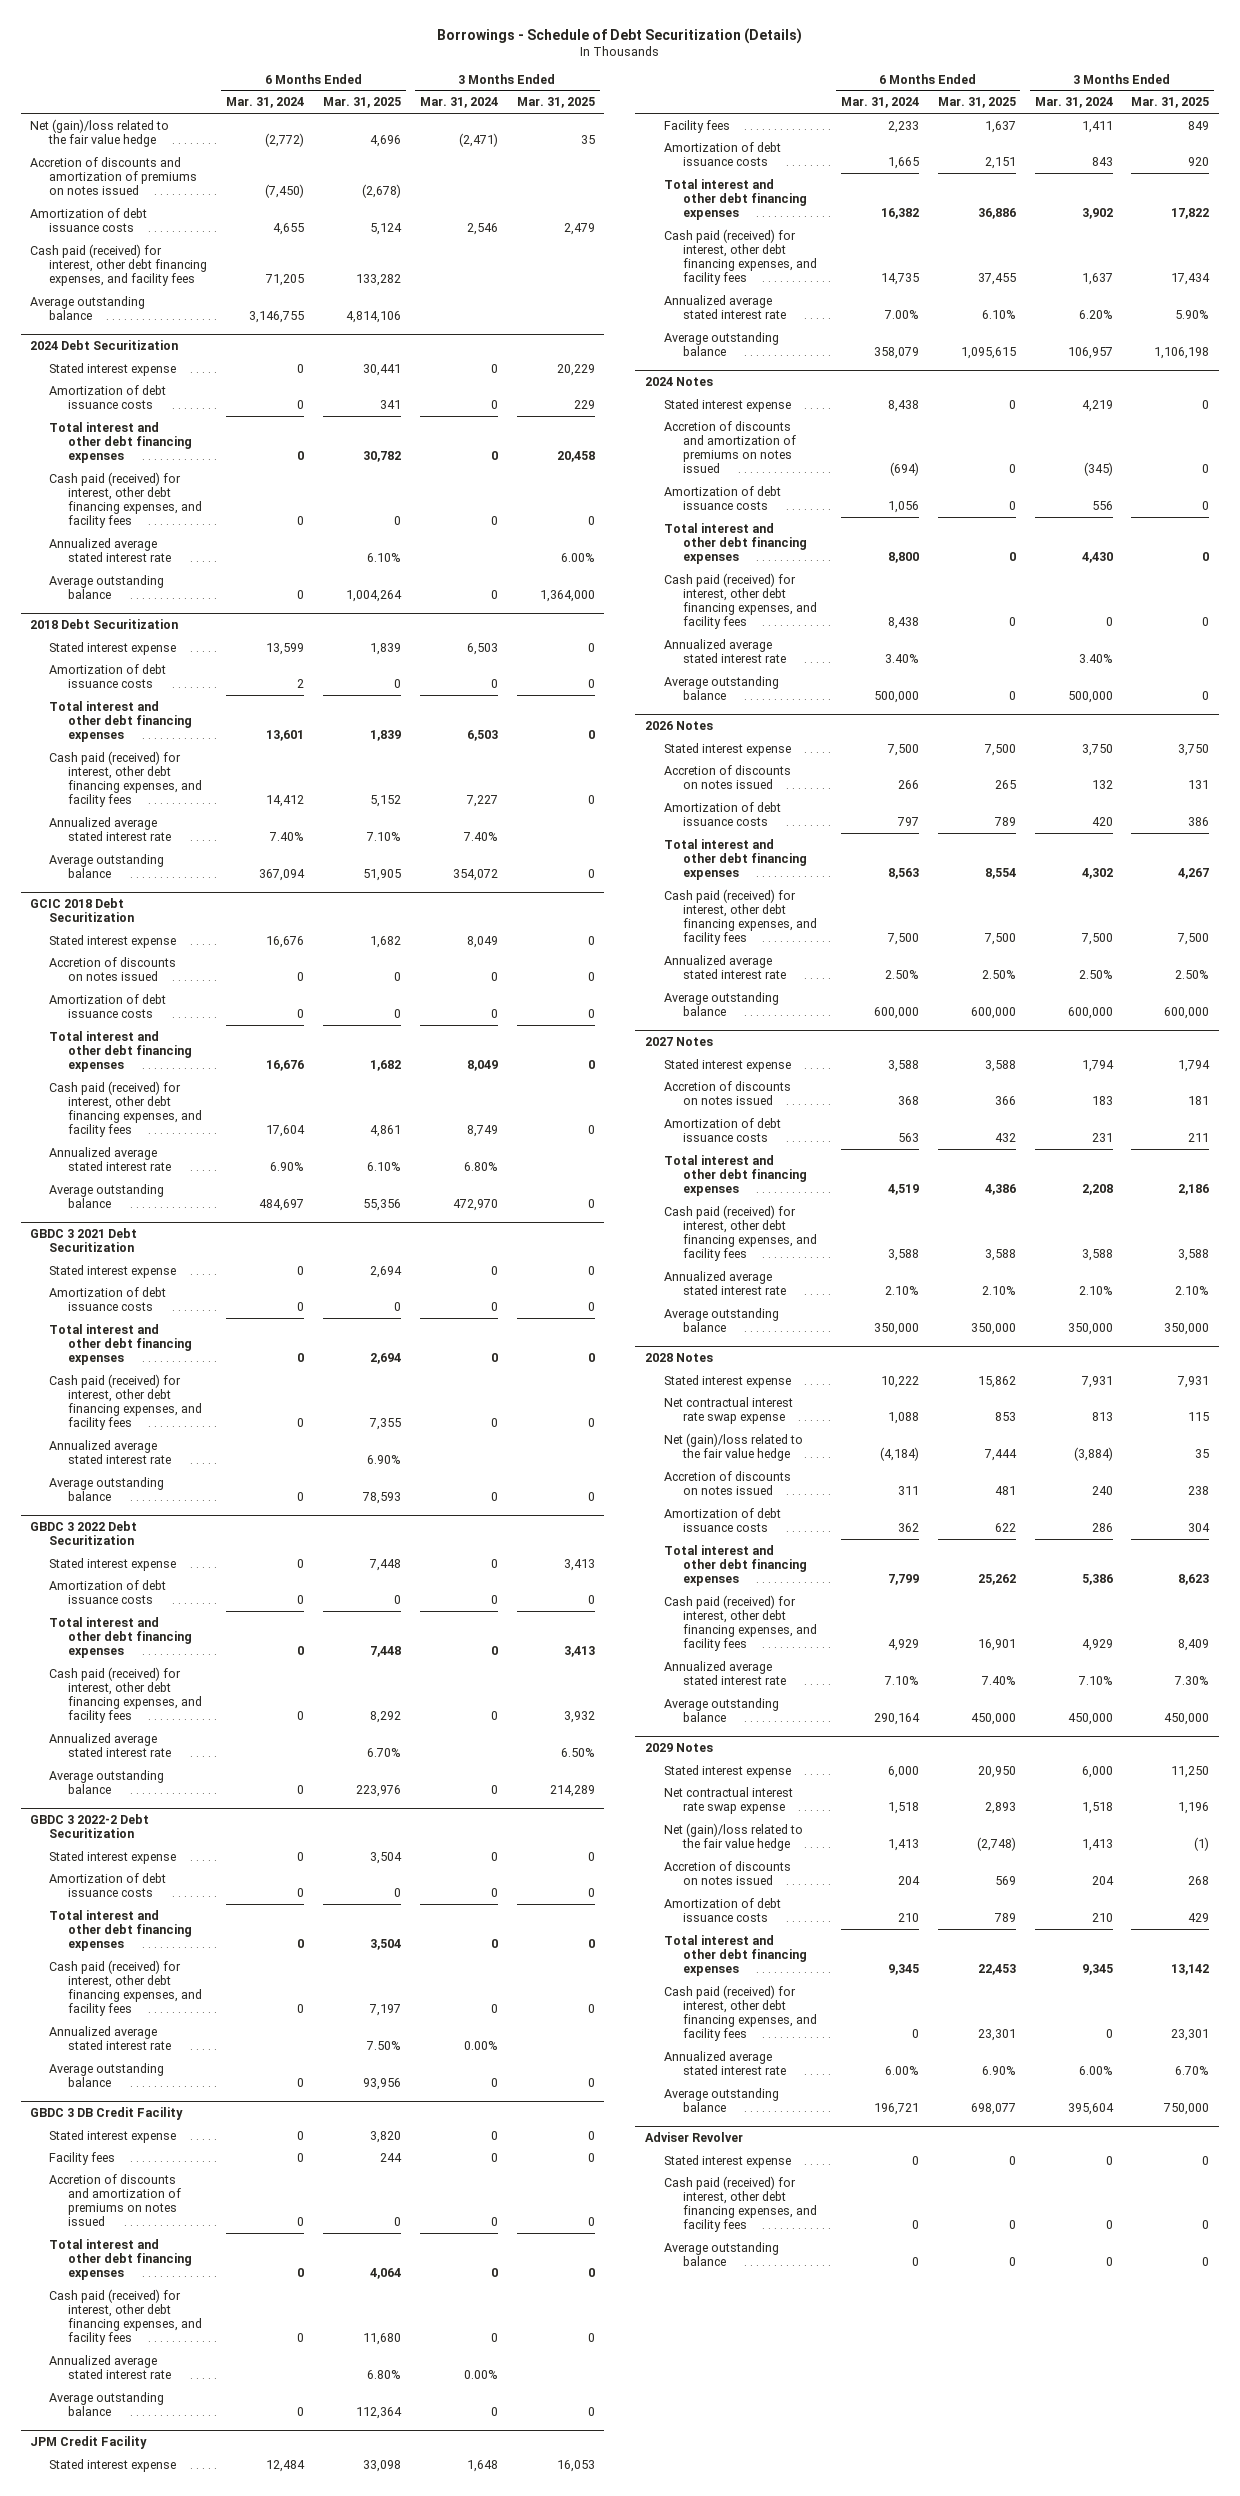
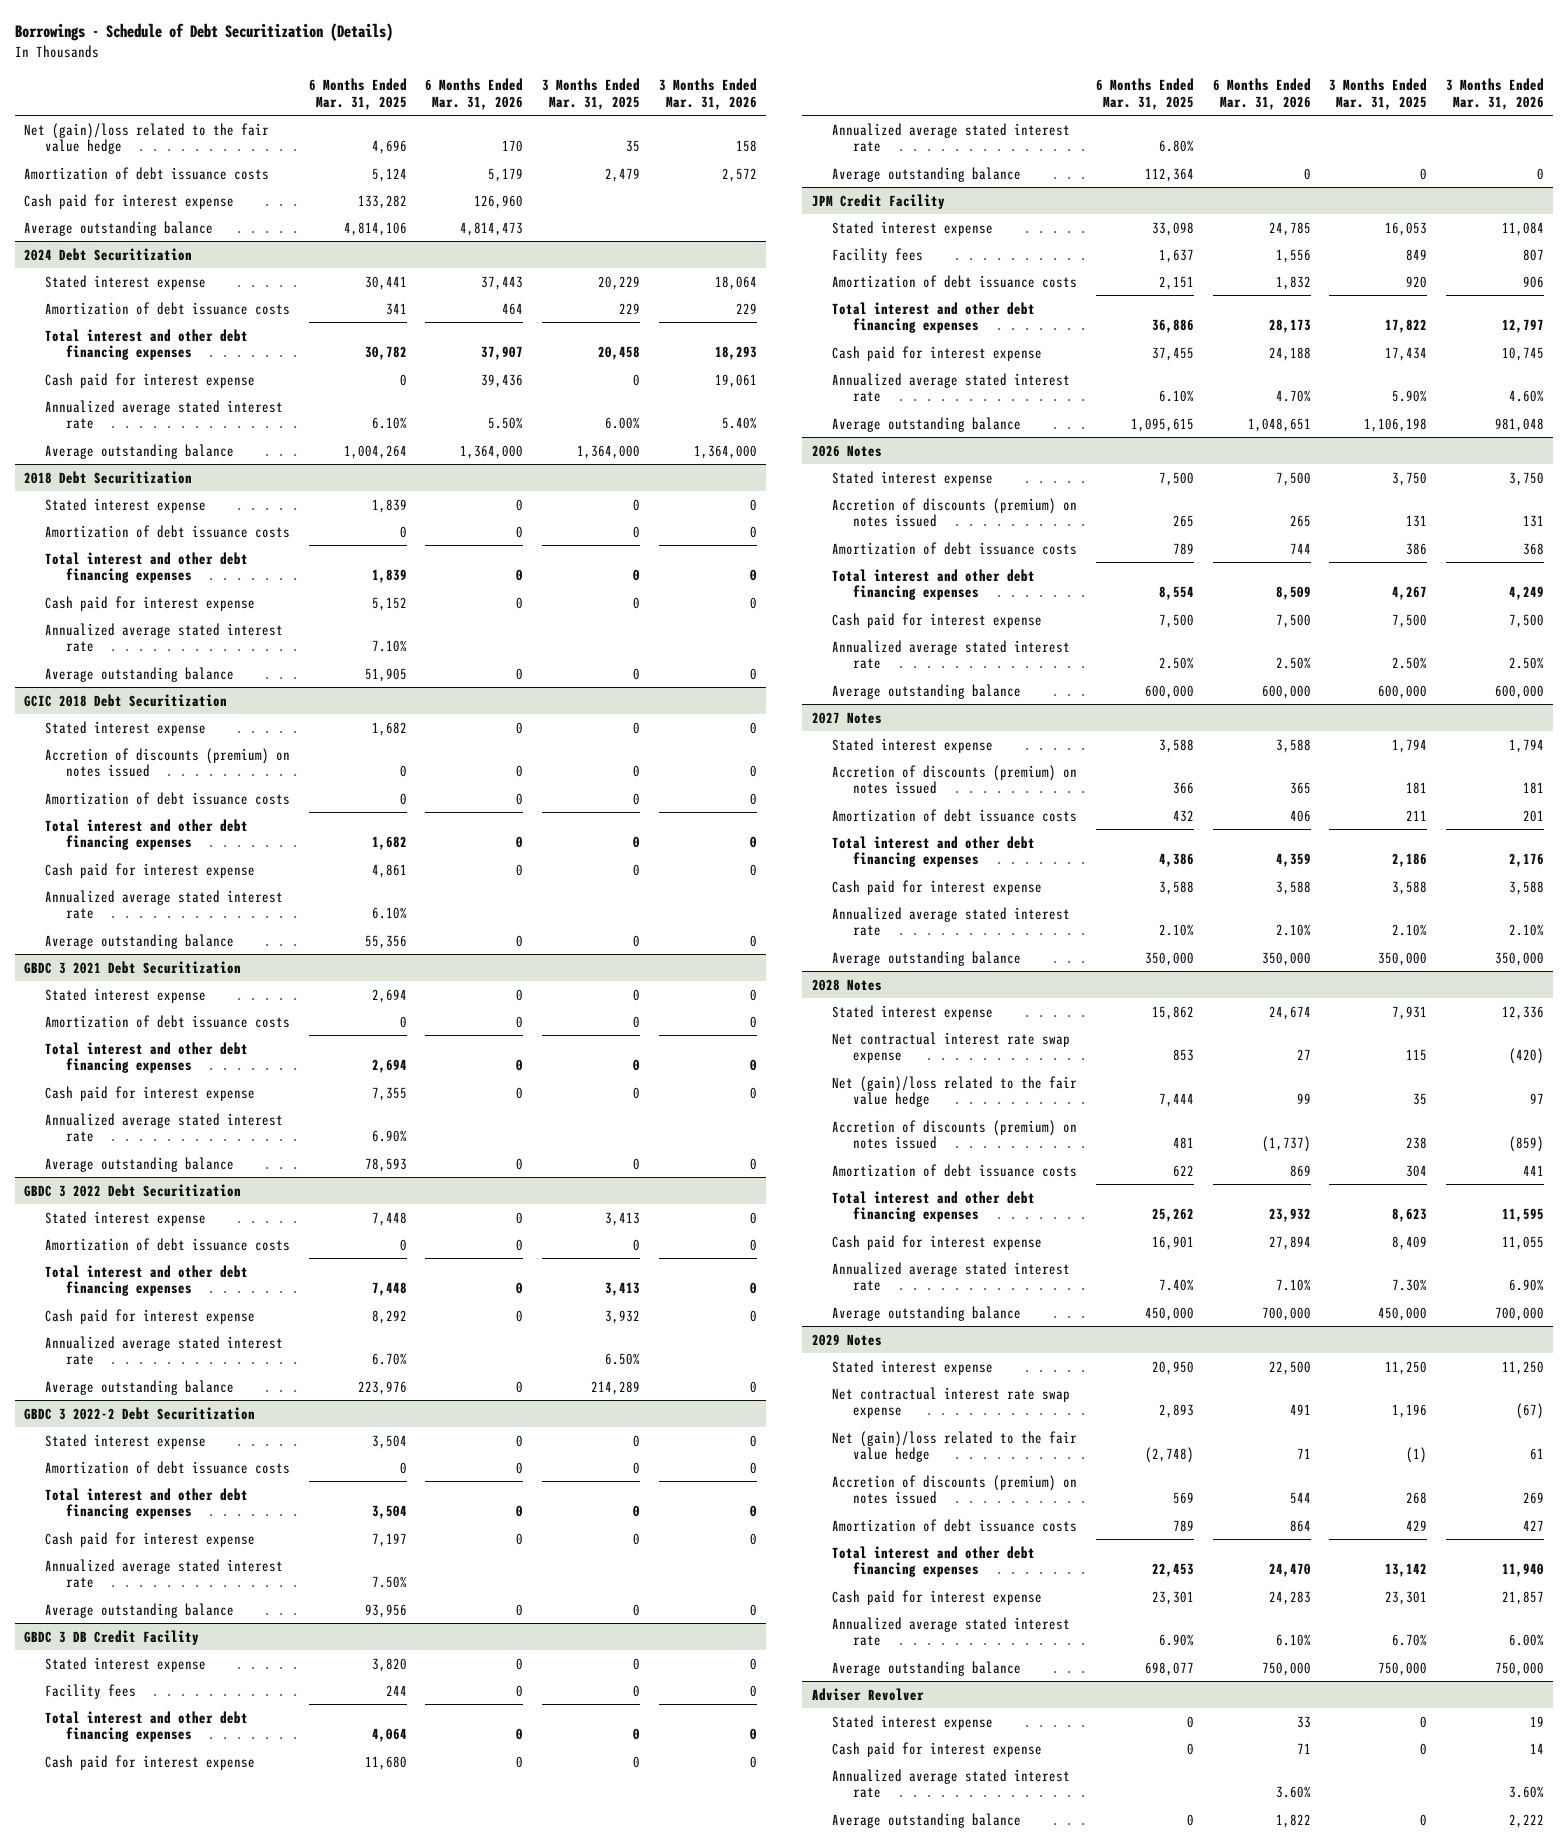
[226,97,305,109] Mar. 31, 2024 -> none
[419,97,498,109] Mar. 31, 2024 -> none
none -> [425,78,524,110] 6 Months Ended Mar. 31, 2026
none -> [658,78,757,110] 3 Months Ended Mar. 31, 2026
[30,156,198,196] Accretion of discounts and amortization of premiums on notes issued -> none
[30,243,208,287] Cash paid (received) for interest, other debt financing expenses, and facility fees -> [24,193,235,209] Cash paid for interest expense
[49,471,203,529] Cash paid (received) for interest, other debt financing expenses, and facility fees -> [45,372,256,388] Cash paid for interest expense
[49,750,203,808] Cash paid (received) for interest, other debt financing expenses, and facility fees -> [45,595,256,611] Cash paid for interest expense
[49,956,177,981] Accretion of discounts on notes issued -> [45,747,291,778] Accretion of discounts (premium) on notes issued
[49,1080,203,1138] Cash paid (received) for interest, other debt financing expenses, and facility fees -> [45,862,256,878] Cash paid for interest expense
[49,1373,203,1431] Cash paid (received) for interest, other debt financing expenses, and facility fees -> [45,1085,256,1101] Cash paid for interest expense
[49,1666,203,1724] Cash paid (received) for interest, other debt financing expenses, and facility fees -> [45,1308,256,1324] Cash paid for interest expense
[49,1959,203,2017] Cash paid (received) for interest, other debt financing expenses, and facility fees -> [45,1531,256,1547] Cash paid for interest expense
[49,2173,182,2227] Accretion of discounts and amortization of premiums on notes issued -> none
[49,2288,203,2346] Cash paid (received) for interest, other debt financing expenses, and facility fees -> [45,1754,256,1770] Cash paid for interest expense
[663,228,817,286] Cash paid (received) for interest, other debt financing expenses, and facility fees -> [832,345,1043,361] Cash paid for interest expense
[644,376,713,386] 2024 Notes -> none
[663,398,791,412] Stated interest expense -> none
[663,420,796,474] Accretion of discounts and amortization of premiums on notes issued -> none
[663,485,781,510] Amortization of debt issuance costs -> none
[663,522,807,565] Total interest and other debt financing expenses -> none
[663,572,817,630] Cash paid (received) for interest, other debt financing expenses, and facility fees -> none
[663,638,786,663] Annualized average stated interest rate -> none
[663,675,779,700] Average outstanding balance -> none
[663,764,791,789] Accretion of discounts on notes issued -> [832,497,1078,528] Accretion of discounts (premium) on notes issued
[663,888,817,946] Cash paid (received) for interest, other debt financing expenses, and facility fees -> [832,612,1043,628] Cash paid for interest expense
[663,1080,791,1105] Accretion of discounts on notes issued -> [832,764,1078,795] Accretion of discounts (premium) on notes issued
[663,1204,817,1262] Cash paid (received) for interest, other debt financing expenses, and facility fees -> [832,879,1043,895] Cash paid for interest expense
[663,1470,791,1495] Accretion of discounts on notes issued -> [832,1119,1078,1150] Accretion of discounts (premium) on notes issued
[663,1594,817,1652] Cash paid (received) for interest, other debt financing expenses, and facility fees -> [832,1234,1043,1250] Cash paid for interest expense
[663,1860,791,1885] Accretion of discounts on notes issued -> [832,1474,1078,1505] Accretion of discounts (premium) on notes issued
[663,1984,817,2042] Cash paid (received) for interest, other debt financing expenses, and facility fees -> [832,1589,1043,1605] Cash paid for interest expense
[663,2175,817,2233] Cash paid (received) for interest, other debt financing expenses, and facility fees -> [832,1741,1043,1757] Cash paid for interest expense
none -> [832,1768,1071,1799] Annualized average stated interest rate

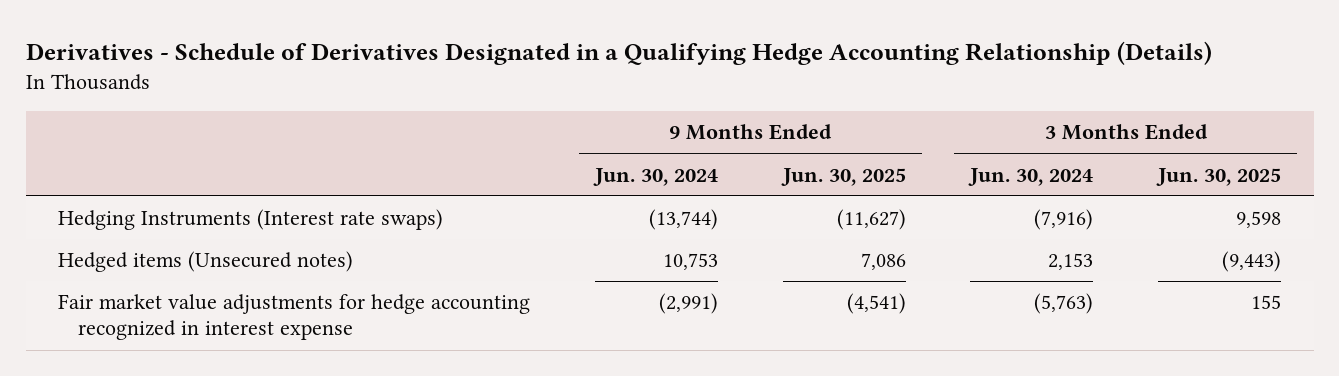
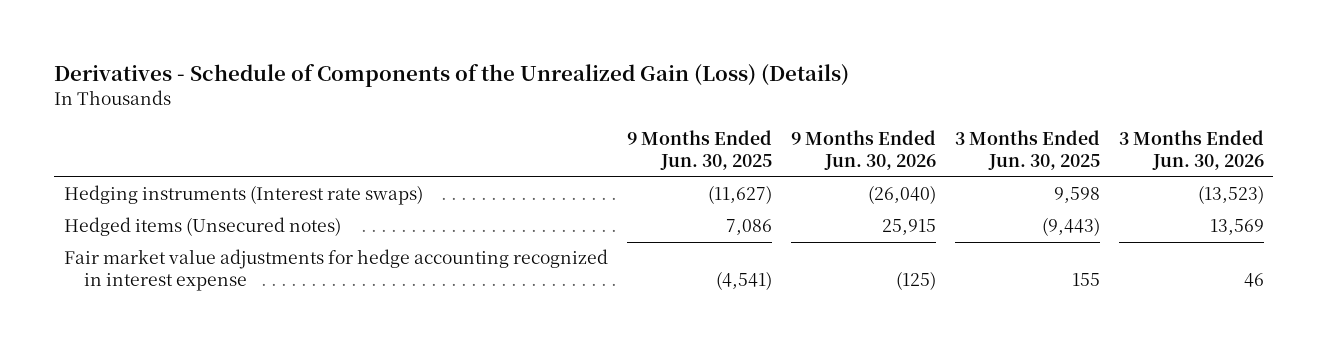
[25,40,1212,65] Derivatives - Schedule of Derivatives Designated in a Qualifying Hedge Accounting Relationship (Details) -> [53,64,849,88] Derivatives - Schedule of Components of the Unrealized Gain (Loss) (Details)
[592,167,718,186] Jun. 30, 2024 -> none
[968,167,1094,186] Jun. 30, 2024 -> none
none -> [790,130,936,171] 9 Months Ended Jun. 30, 2026
none -> [1118,130,1264,171] 3 Months Ended Jun. 30, 2026
[58,209,444,231] Hedging Instruments (Interest rate swaps) -> [63,185,423,206] Hedging instruments (Interest rate swaps)

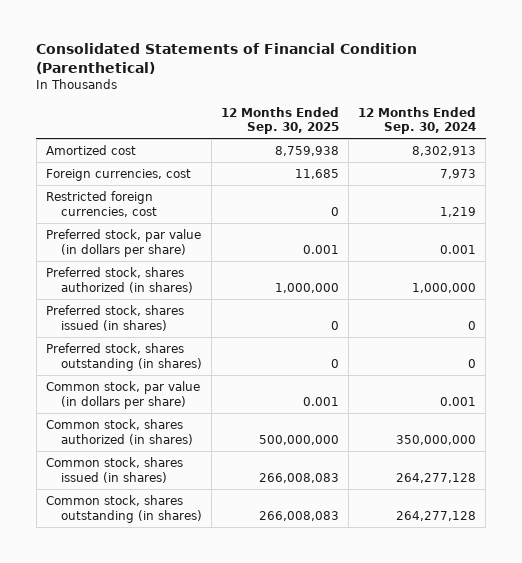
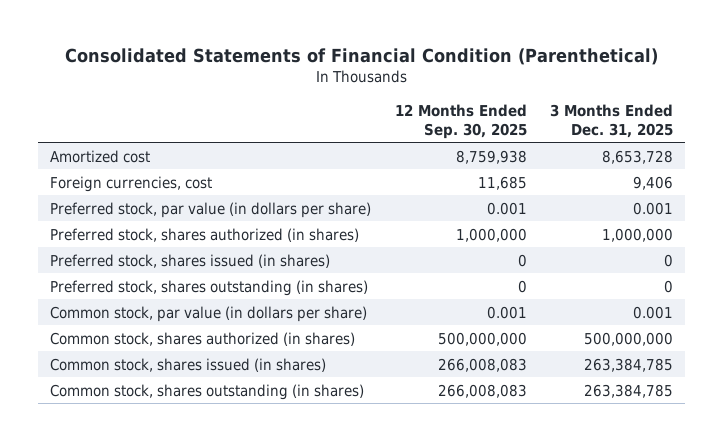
[358,106,477,135] 12 Months Ended Sep. 30, 2024 -> none
none -> [549,103,673,138] 3 Months Ended Dec. 31, 2025
[45,190,157,217] Restricted foreign currencies, cost -> none

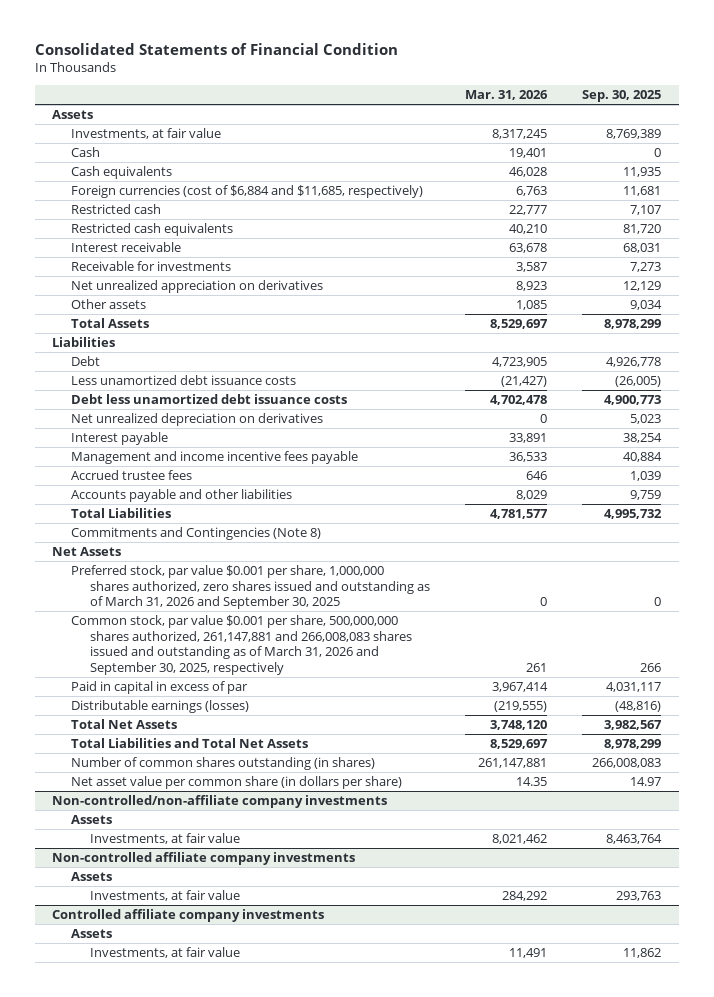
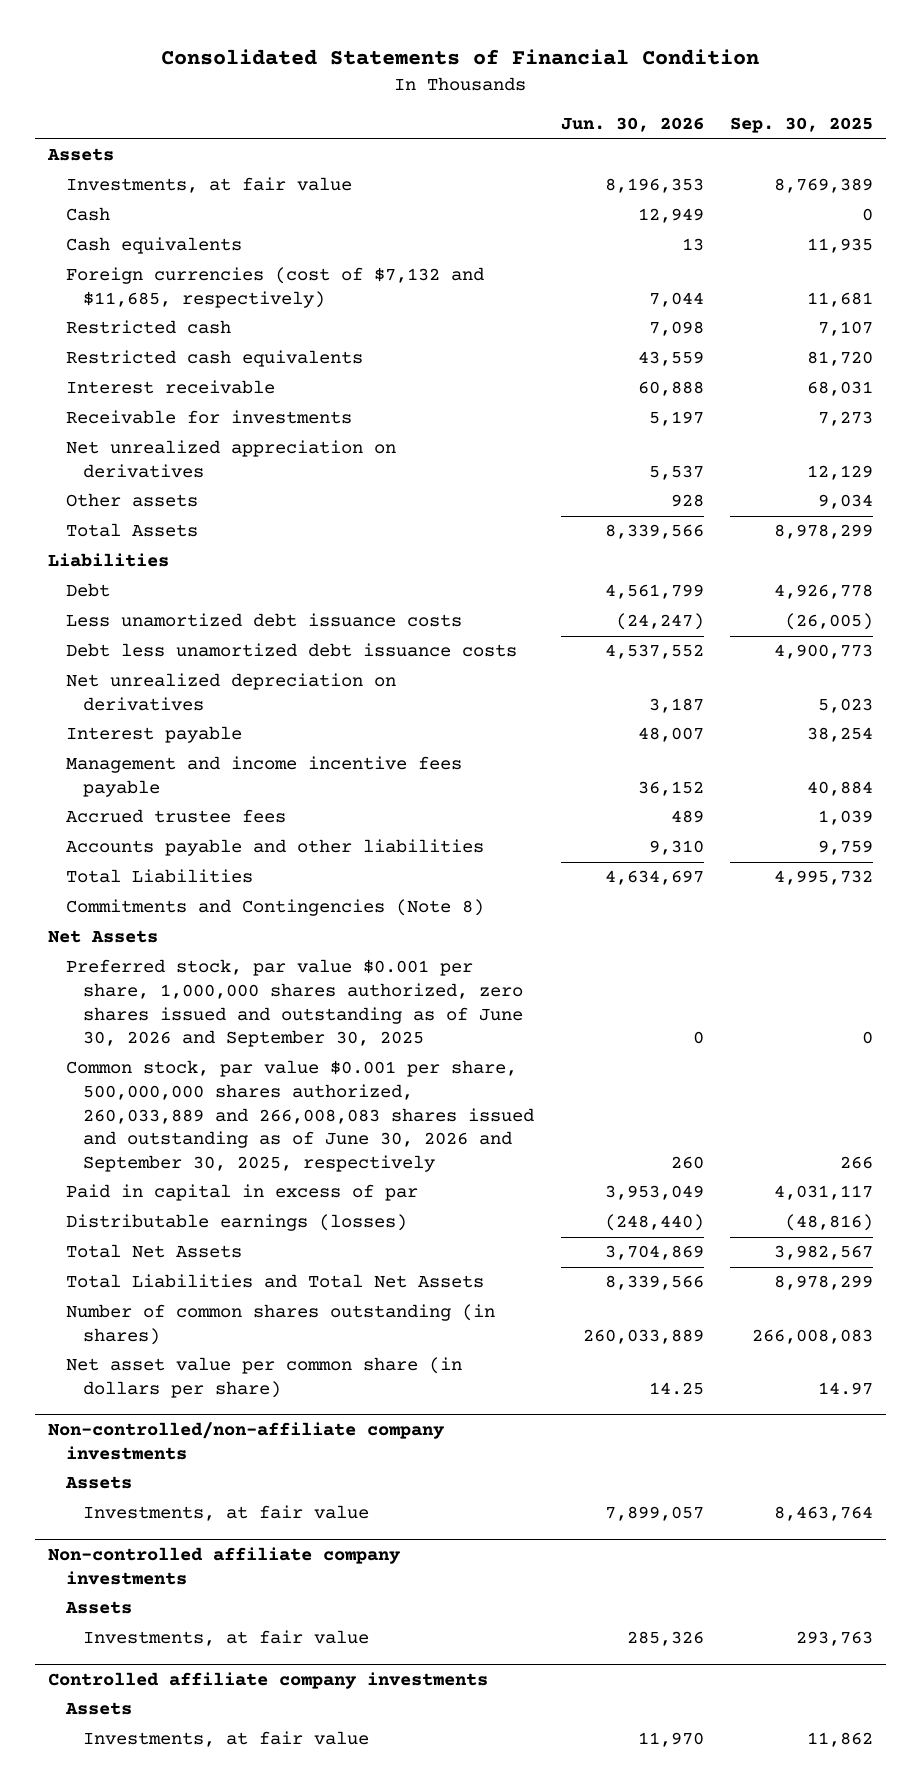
[465,90,549,101] Mar. 31, 2026 -> none
none -> [560,117,704,133] Jun. 30, 2026
[71,185,424,199] Foreign currencies (cost of $6,884 and $11,685, respectively) -> [65,267,484,308] Foreign currencies (cost of $7,132 and $11,685, respectively)
[71,565,431,610] Preferred stock, par value $0.001 per share, 1,000,000 shares authorized, zero shares issued and outstanding as of March 31, 2026 and September 30, 2025 -> [65,959,524,1048] Preferred stock, par value $0.001 per share, 1,000,000 shares authorized, zero shares issued and outstanding as of June 30, 2026 and September 30, 2025
[71,615,413,675] Common stock, par value $0.001 per share, 500,000,000 shares authorized, 261,147,881 and 266,008,083 shares issued and outstanding as of March 31, 2026 and September 30, 2025, respectively -> [65,1060,535,1172] Common stock, par value $0.001 per share, 500,000,000 shares authorized, 260,033,889 and 266,008,083 shares issued and outstanding as of June 30, 2026 and September 30, 2025, respectively

